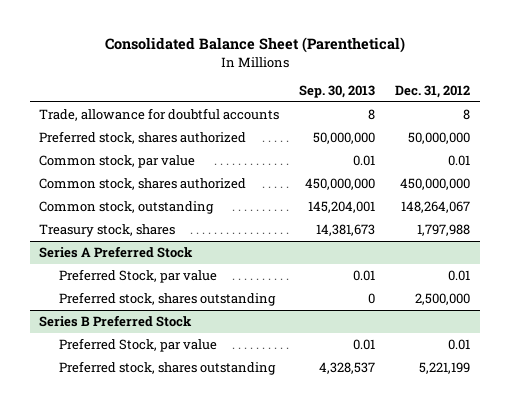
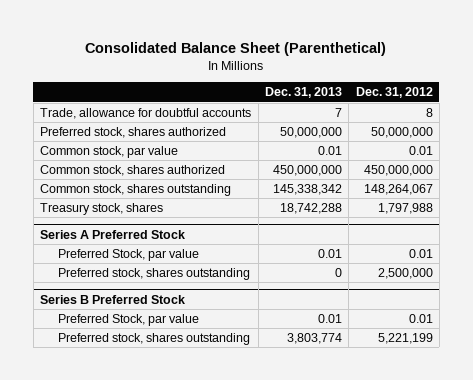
[299,85,376,99] Sep. 30, 2013 -> none
none -> [264,87,342,99] Dec. 31, 2013
[39,200,215,214] Common stock, outstanding -> [40,184,232,197] Common stock, shares outstanding

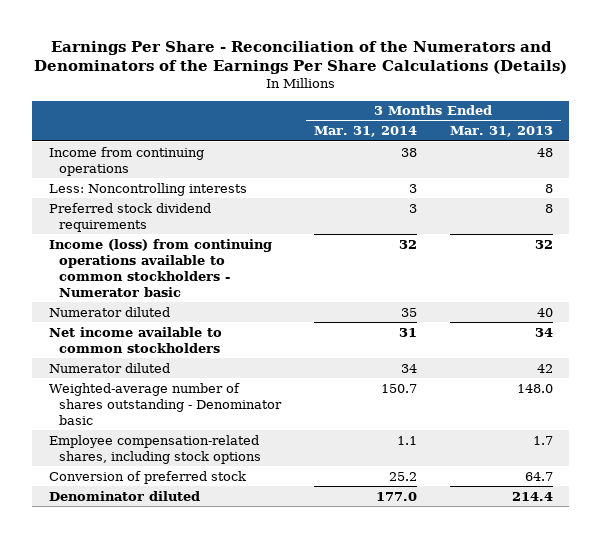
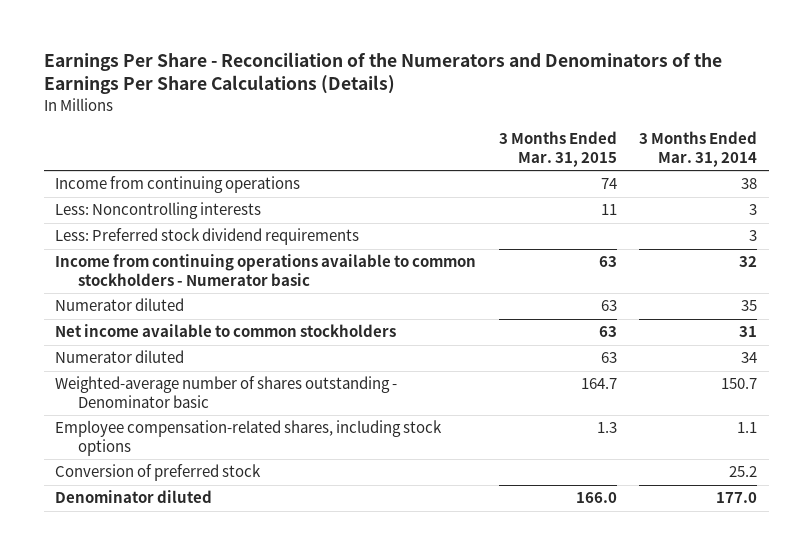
[449,126,553,138] Mar. 31, 2013 -> none
none -> [498,131,617,167] 3 Months Ended Mar. 31, 2015
[48,202,211,232] Preferred stock dividend requirements -> [54,228,359,246] Less: Preferred stock dividend requirements
[48,238,272,297] Income (loss) from continuing operations available to common stockholders - Numerator basic -> [54,254,476,286] Income from continuing operations available to common stockholders - Numerator basic

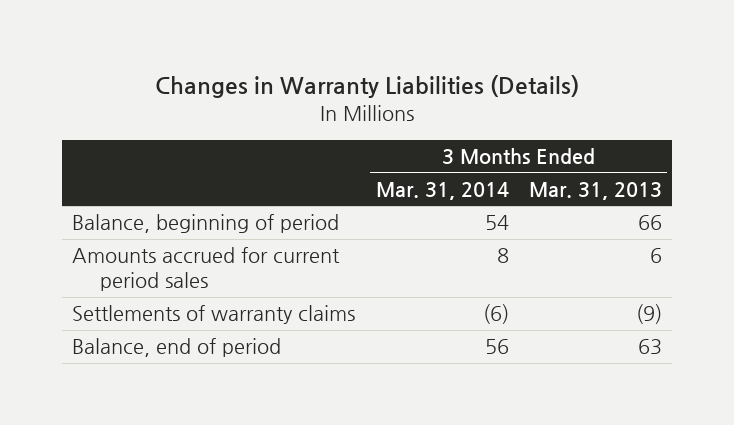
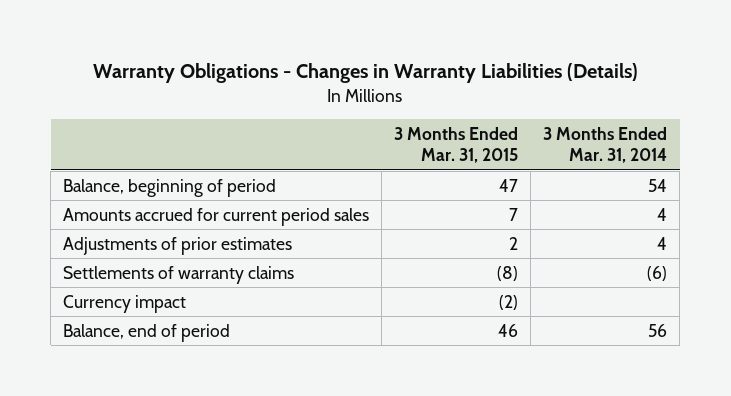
[155,74,580,98] Changes in Warranty Liabilities (Details) -> [93,62,639,83] Warranty Obligations - Changes in Warranty Liabilities (Details)
[528,181,662,200] Mar. 31, 2013 -> none
none -> [394,126,519,164] 3 Months Ended Mar. 31, 2015
[496,248,509,264] 8 -> [657,207,668,221] 4
none -> [63,236,293,255] Adjustments of prior estimates
none -> [63,294,187,313] Currency impact

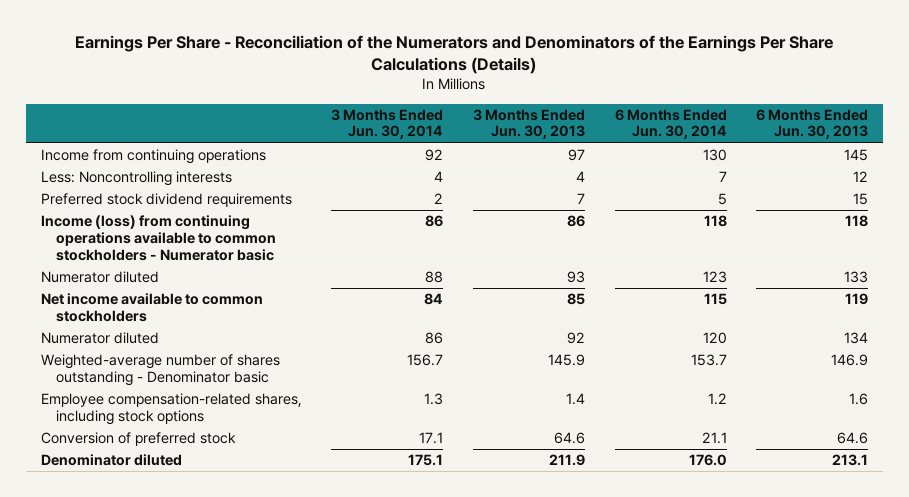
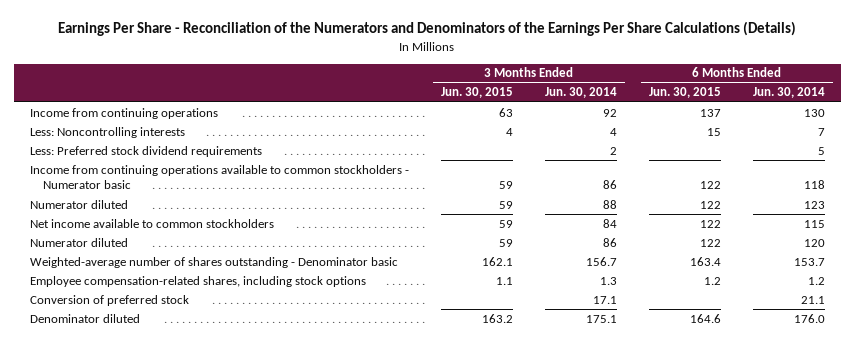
[472,108,585,140] 3 Months Ended Jun. 30, 2013 -> none
[756,108,869,140] 6 Months Ended Jun. 30, 2013 -> none
none -> [440,87,513,99] Jun. 30, 2015
none -> [648,87,721,99] Jun. 30, 2015
[40,193,292,208] Preferred stock dividend requirements -> [29,145,262,157] Less: Preferred stock dividend requirements
[40,215,276,261] Income (loss) from continuing operations available to common stockholders - Numerator basic -> [29,164,409,190] Income from continuing operations available to common stockholders - Numerator basic

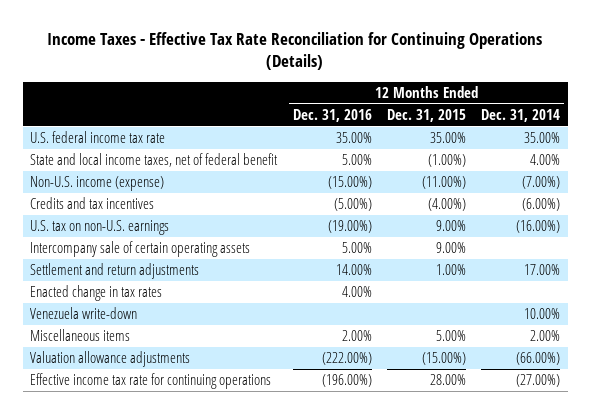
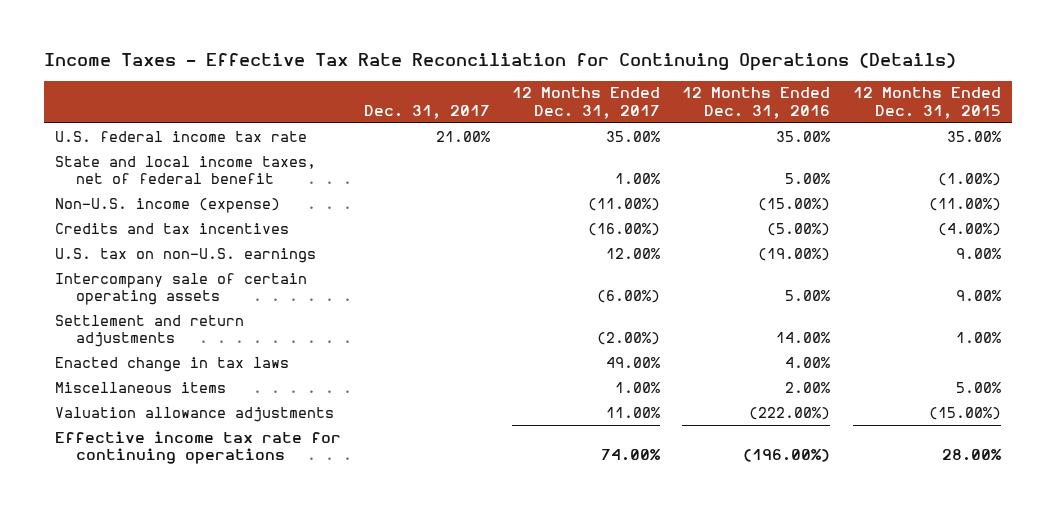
[481,108,561,122] Dec. 31, 2014 -> none
none -> [363,104,490,119] Dec. 31, 2017
none -> [512,87,661,119] 12 Months Ended Dec. 31, 2017
[30,307,138,320] Venezuela write-down -> none
[30,285,163,302] Enacted change in tax rates -> [55,356,290,372] Enacted change in tax laws

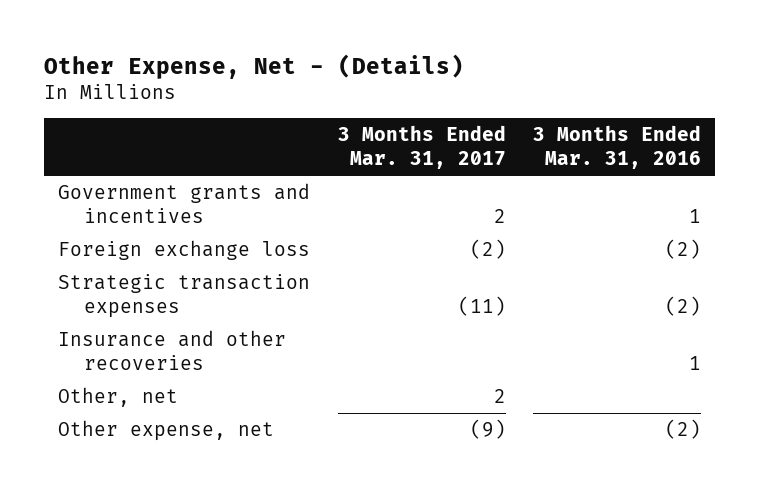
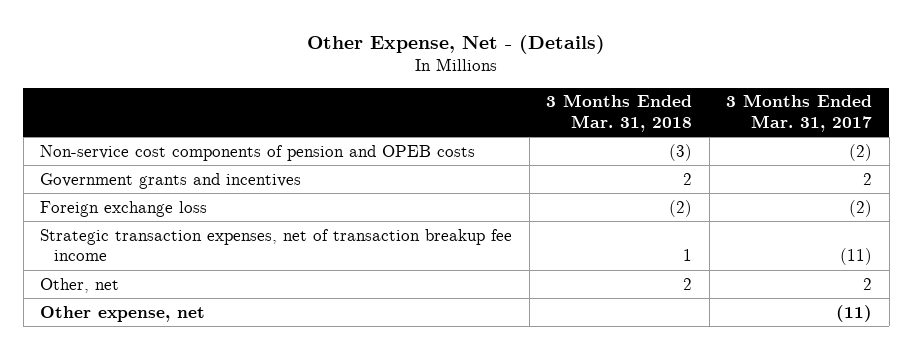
[533,125,702,170] 3 Months Ended Mar. 31, 2016 -> none
none -> [546,94,693,133] 3 Months Ended Mar. 31, 2018
none -> [40,144,476,161] Non-service cost components of pension and OPEB costs
[58,330,287,371] Insurance and other recoveries -> none
[58,274,311,319] Strategic transaction expenses -> [40,228,513,262] Strategic transaction expenses, net of transaction breakup fee income
[469,419,506,440] (9) -> [836,304,873,322] (11)

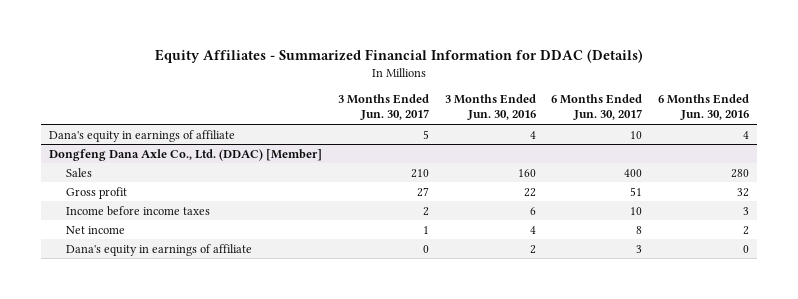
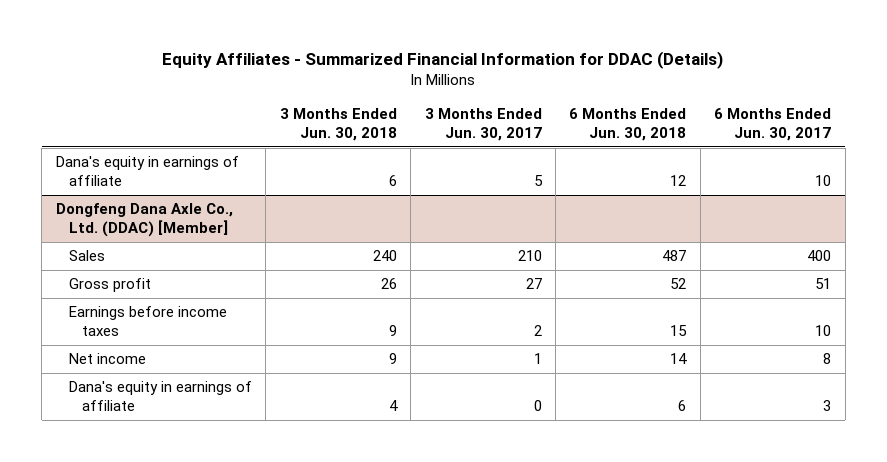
[444,94,536,121] 3 Months Ended Jun. 30, 2016 -> none
[658,94,750,121] 6 Months Ended Jun. 30, 2016 -> none
none -> [279,108,397,142] 3 Months Ended Jun. 30, 2018
none -> [569,108,687,142] 6 Months Ended Jun. 30, 2018
[66,205,211,216] Income before income taxes -> [68,306,227,337] Earnings before income taxes

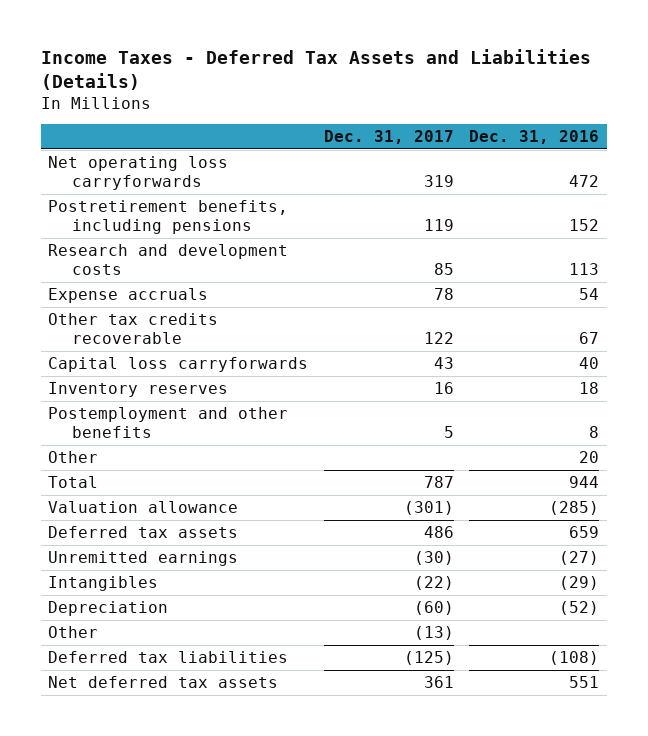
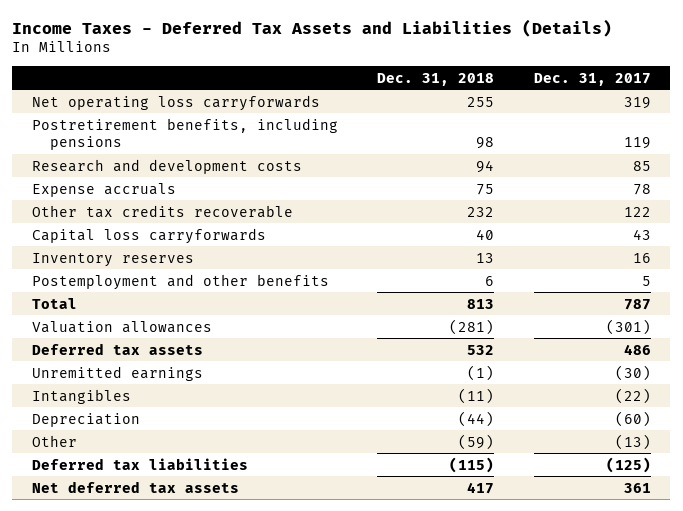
[469,130,600,145] Dec. 31, 2016 -> none
none -> [377,72,495,86] Dec. 31, 2018
[48,450,99,463] Other -> none
[48,500,239,513] Valuation allowance -> [32,320,213,333] Valuation allowances

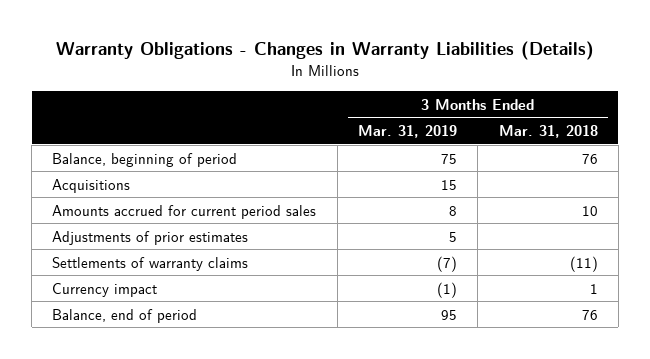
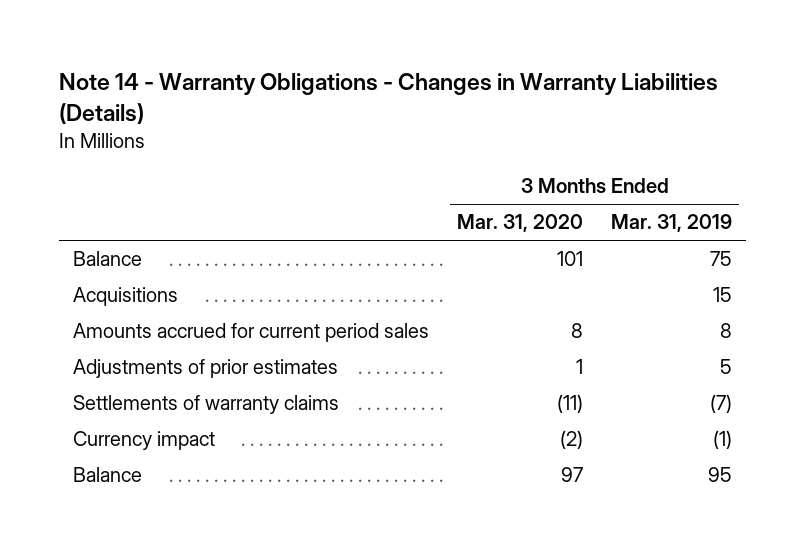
[56,41,595,61] Warranty Obligations - Changes in Warranty Liabilities (Details) -> [59,73,719,125] Note 14 - Warranty Obligations - Changes in Warranty Liabilities (Details)
[498,125,598,139] Mar. 31, 2018 -> none
none -> [457,214,584,233] Mar. 31, 2020
[52,152,238,167] Balance, beginning of period -> [73,251,143,267] Balance
[52,308,198,323] Balance, end of period -> [73,467,143,483] Balance

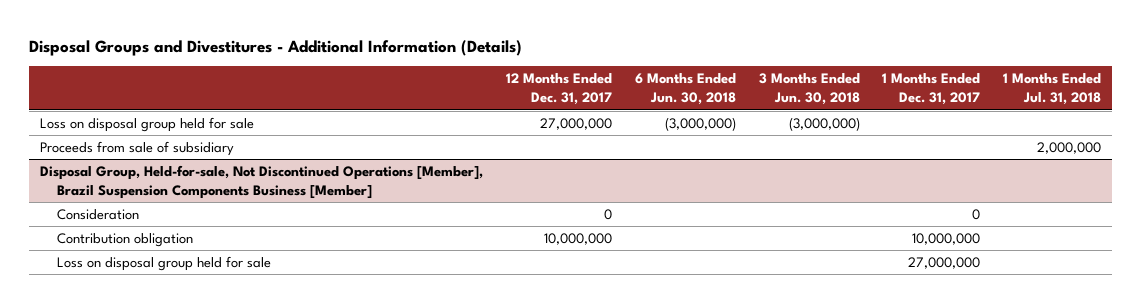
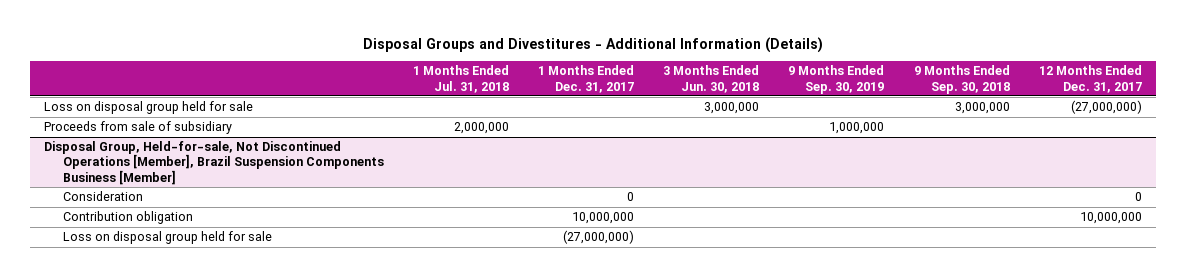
[634,73,736,106] 6 Months Ended Jun. 30, 2018 -> none
none -> [788,65,885,94] 9 Months Ended Sep. 30, 2019
none -> [913,65,1010,94] 9 Months Ended Sep. 30, 2018
[540,117,613,130] 27,000,000 -> [1070,100,1142,115] (27,000,000)
[788,116,860,131] (3,000,000) -> [704,102,760,115] 3,000,000
[908,256,981,269] 27,000,000 -> [563,230,635,245] (27,000,000)

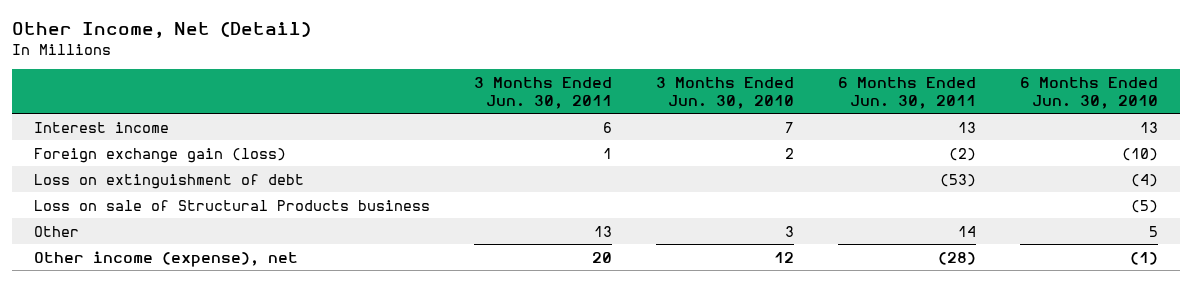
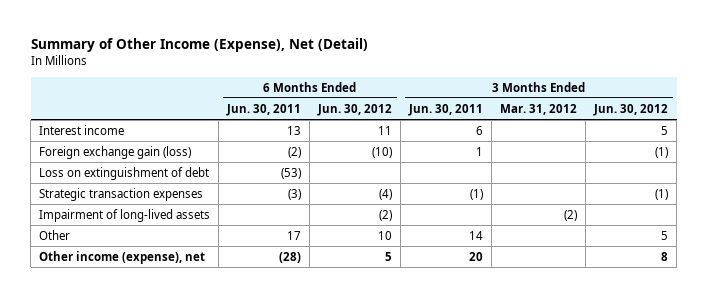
[12,22,312,39] Other Income, Net (Detail) -> [30,38,368,53] Summary of Other Income (Expense), Net (Detail)
[655,77,794,109] 3 Months Ended Jun. 30, 2010 -> none
[1019,77,1158,109] 6 Months Ended Jun. 30, 2010 -> none
none -> [317,103,393,116] Jun. 30, 2012
none -> [500,103,578,115] Mar. 31, 2012
none -> [593,103,669,116] Jun. 30, 2012
[34,199,431,211] Loss on sale of Structural Products business -> none
none -> [39,187,204,201] Strategic transaction expenses
none -> [39,208,211,222] Impairment of long-lived assets
[594,225,613,237] 13 -> [469,230,484,240] 14
[957,225,976,237] 14 -> [287,230,302,240] 17

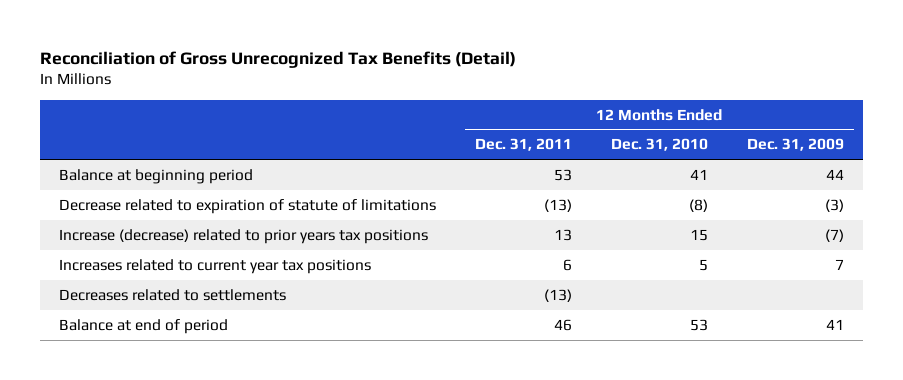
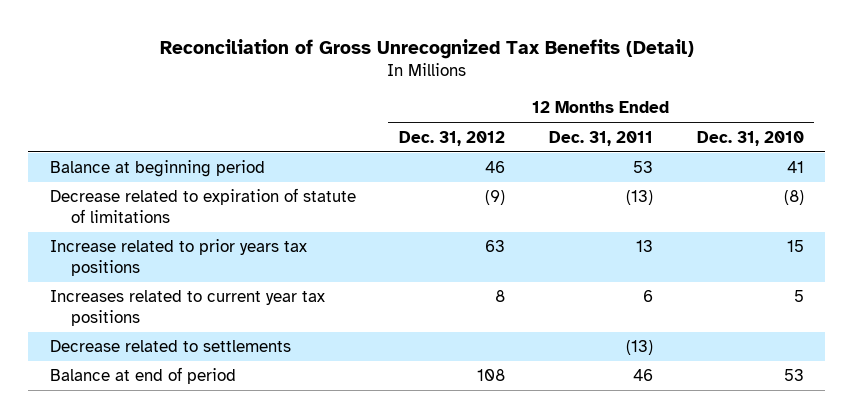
[746,138,844,152] Dec. 31, 2009 -> none
none -> [399,130,506,146] Dec. 31, 2012
[59,228,429,244] Increase (decrease) related to prior years tax positions -> [49,239,307,276] Increase related to prior years tax positions
[59,288,287,301] Decreases related to settlements -> [49,340,291,353] Decrease related to settlements

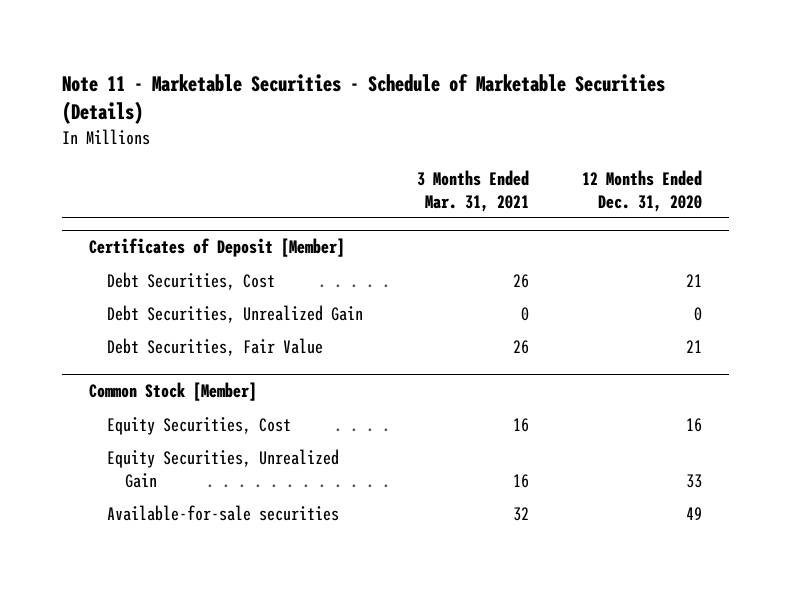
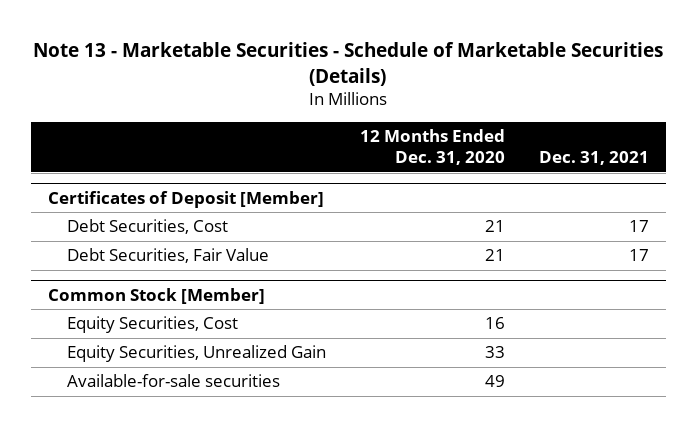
[62,73,666,124] Note 11 - Marketable Securities - Schedule of Marketable Securities (Details) -> [33,42,664,86] Note 13 - Marketable Securities - Schedule of Marketable Securities (Details)
[416,169,529,212] 3 Months Ended Mar. 31, 2021 -> none
none -> [538,151,649,166] Dec. 31, 2021
[107,305,364,324] Debt Securities, Unrealized Gain -> none

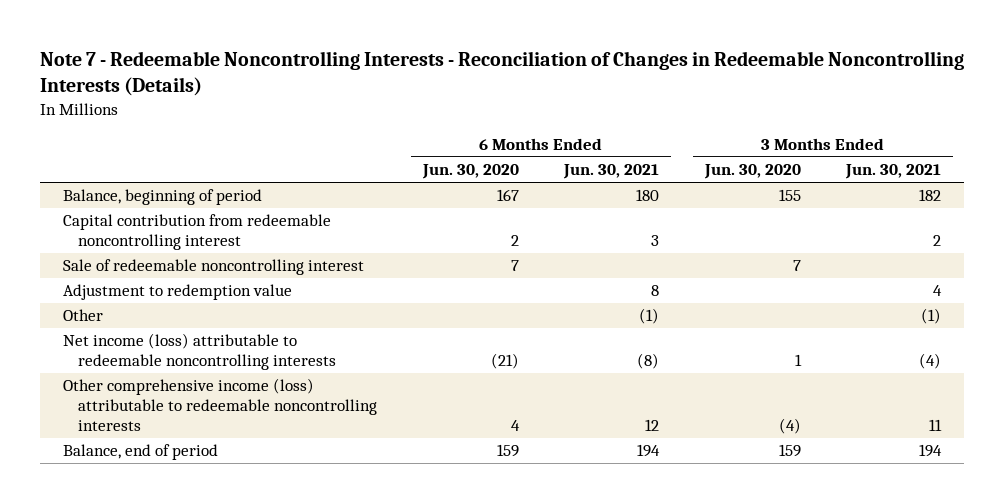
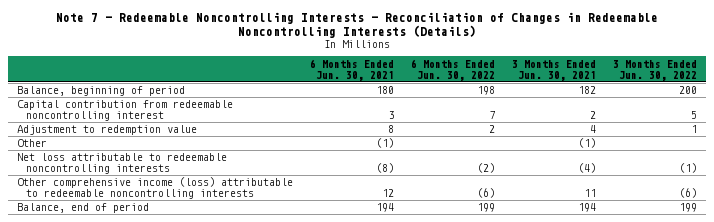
[421,164,519,180] Jun. 30, 2020 -> none
[703,164,801,180] Jun. 30, 2020 -> none
none -> [410,58,495,81] 6 Months Ended Jun. 30, 2022
none -> [613,59,698,81] 3 Months Ended Jun. 30, 2022
[62,259,364,276] Sale of redeemable noncontrolling interest -> none
[62,333,337,371] Net income (loss) attributable to redeemable noncontrolling interests -> [16,153,227,175] Net loss attributable to redeemable noncontrolling interests

